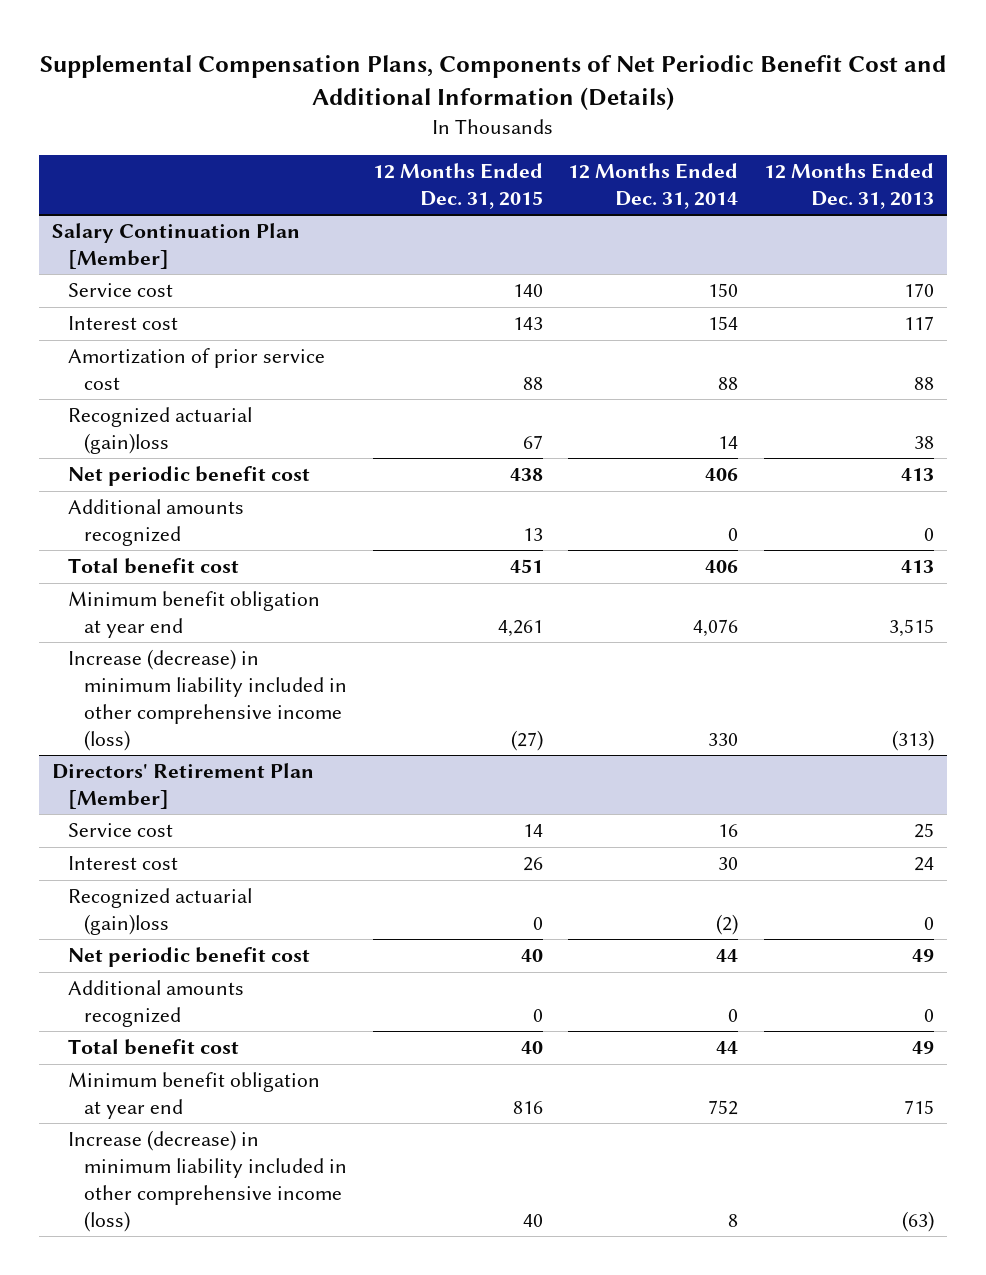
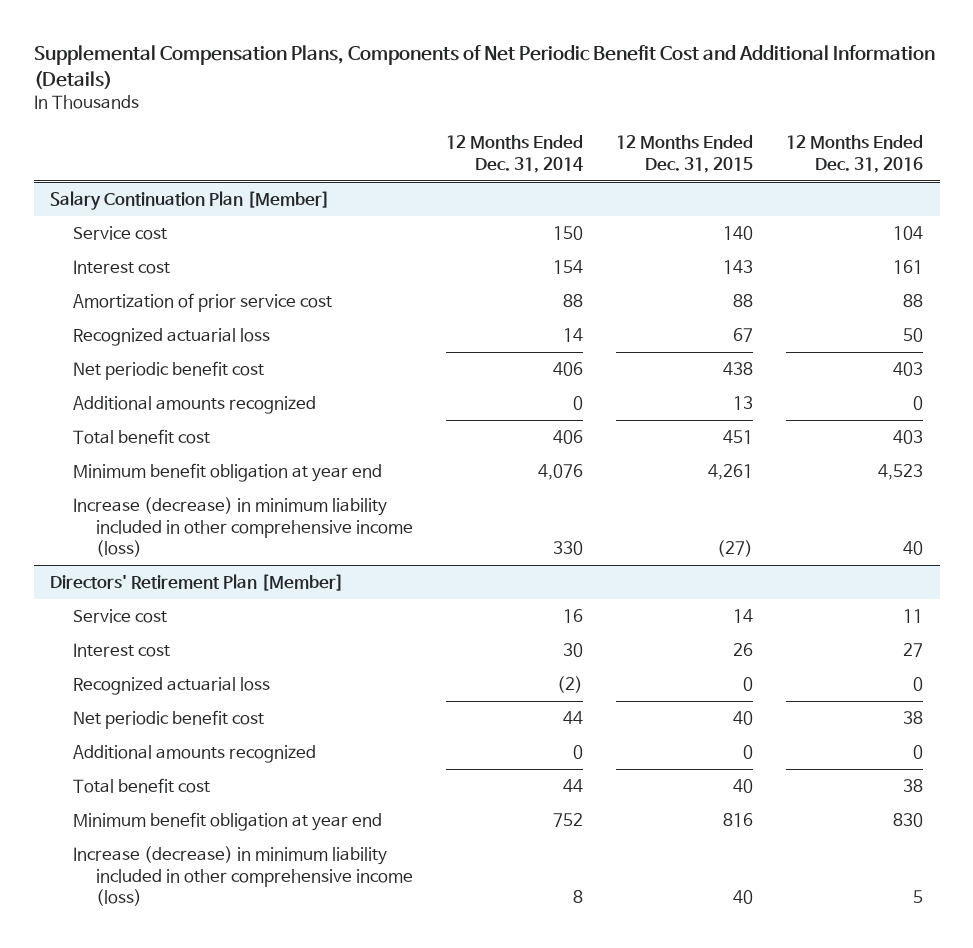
[763,163,934,210] 12 Months Ended Dec. 31, 2013 -> none
none -> [786,135,924,173] 12 Months Ended Dec. 31, 2016
[67,407,252,455] Recognized actuarial (gain)loss -> [72,328,270,347] Recognized actuarial loss
[67,888,252,936] Recognized actuarial (gain)loss -> [72,677,270,696] Recognized actuarial loss

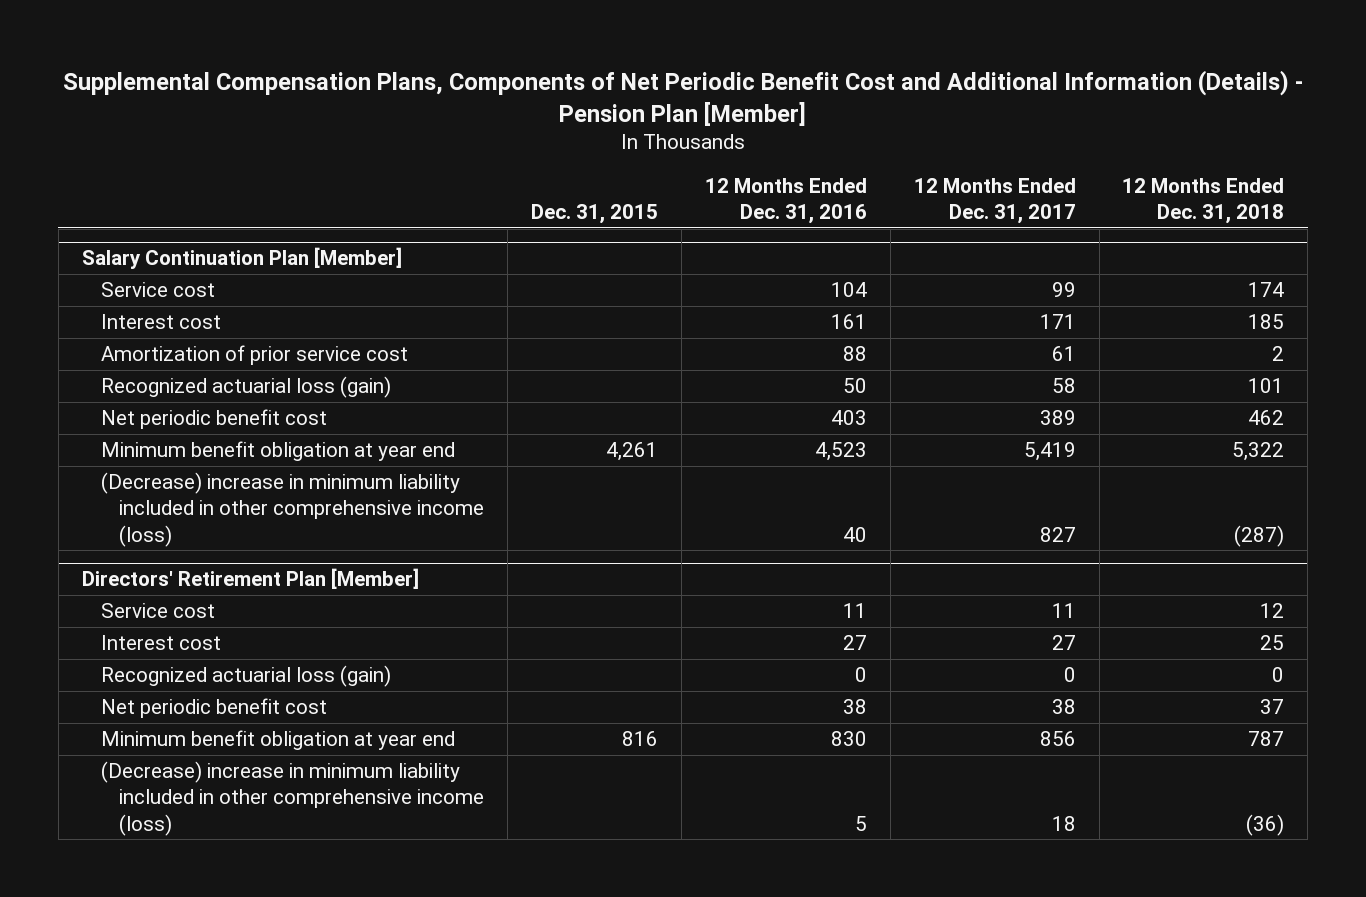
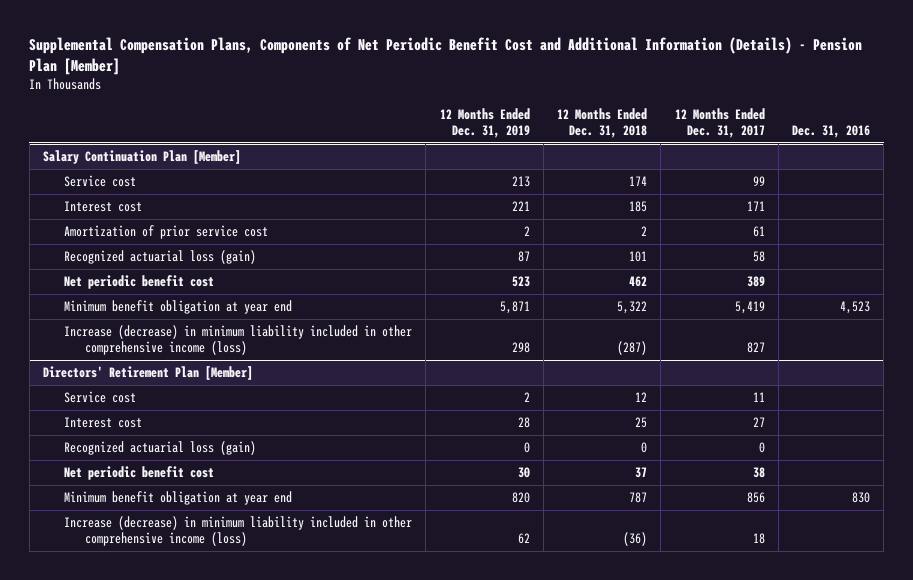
[531,204,659,225] Dec. 31, 2015 -> none
[704,177,867,225] 12 Months Ended Dec. 31, 2016 -> none
none -> [439,107,530,139] 12 Months Ended Dec. 31, 2019
none -> [792,125,871,139] Dec. 31, 2016
[100,472,485,547] (Decrease) increase in minimum liability included in other comprehensive income (loss) -> [64,325,413,356] Increase (decrease) in minimum liability included in other comprehensive income (loss)
[100,761,485,836] (Decrease) increase in minimum liability included in other comprehensive income (loss) -> [64,516,413,547] Increase (decrease) in minimum liability included in other comprehensive income (loss)

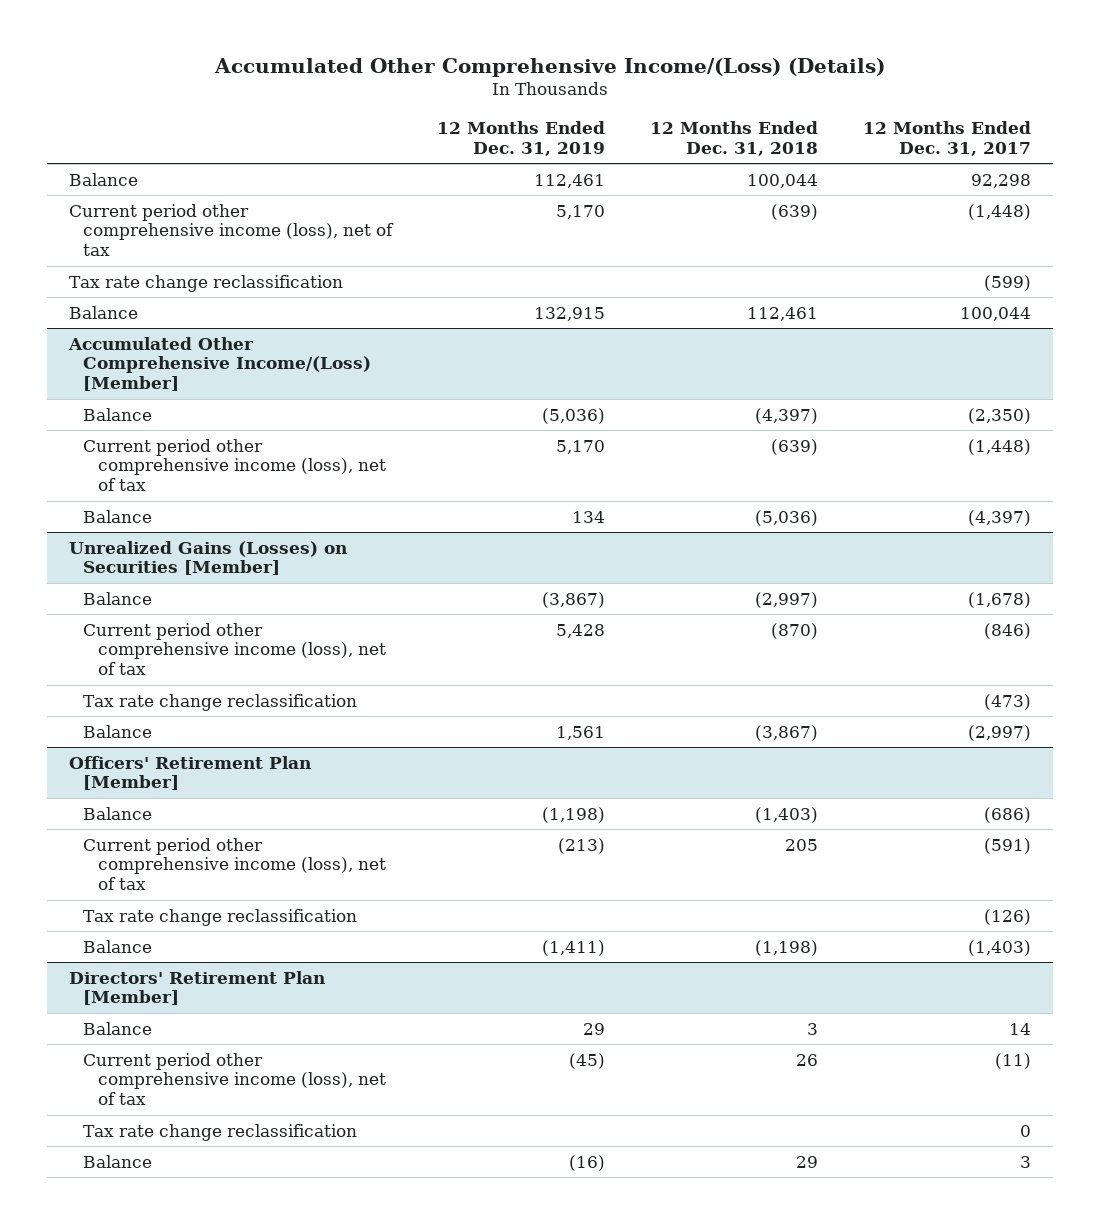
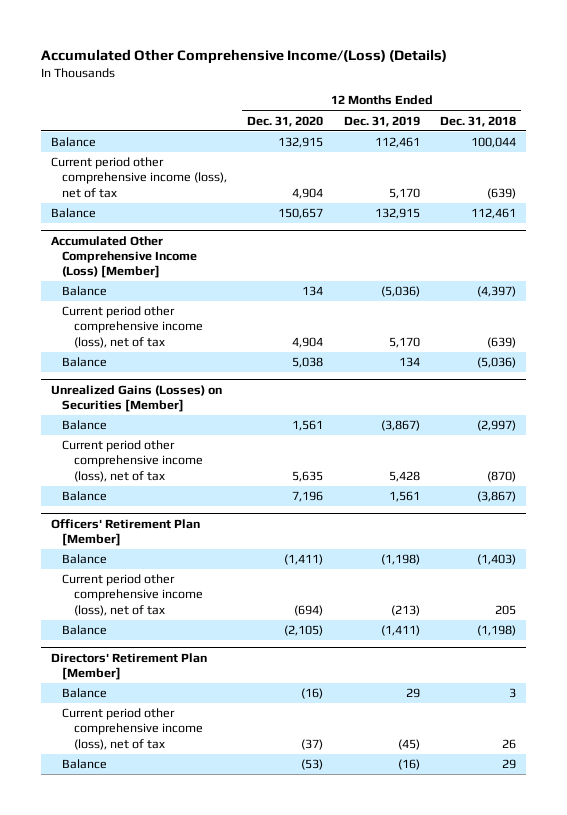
[862,121,1031,156] 12 Months Ended Dec. 31, 2017 -> none
none -> [247,115,324,127] Dec. 31, 2020
[68,274,343,292] Tax rate change reclassification -> none
[67,336,372,392] Accumulated Other Comprehensive Income/(Loss) [Member] -> [50,235,198,279] Accumulated Other Comprehensive Income (Loss) [Member]
[83,693,358,711] Tax rate change reclassification -> none
[83,908,358,926] Tax rate change reclassification -> none
[83,1123,358,1141] Tax rate change reclassification -> none

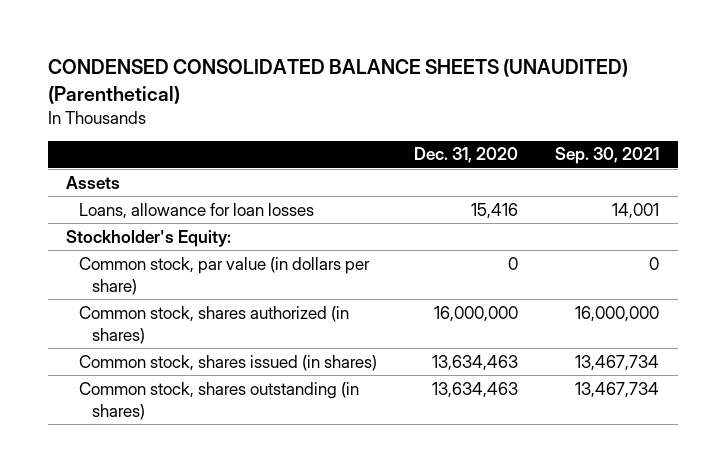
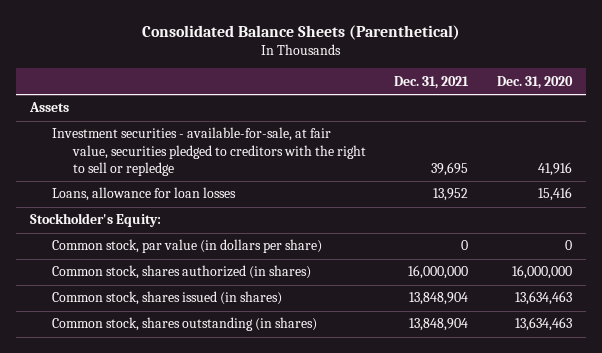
[47,59,628,104] CONDENSED CONSOLIDATED BALANCE SHEETS (UNAUDITED) (Parenthetical) -> [142,25,461,41] Consolidated Balance Sheets (Parenthetical)
[555,147,660,165] Sep. 30, 2021 -> none
none -> [394,75,470,89] Dec. 31, 2021
none -> [51,127,366,176] Investment securities - available-for-sale, at fair value, securities pledged to creditors with the right to sell or repledge

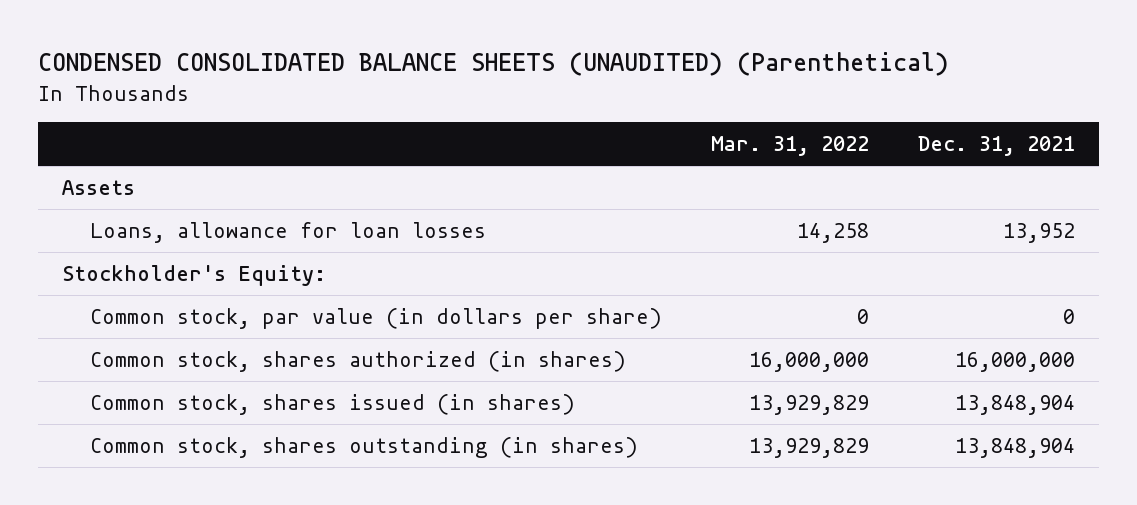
[142,25,461,41] Consolidated Balance Sheets (Parenthetical) -> [37,52,949,77] CONDENSED CONSOLIDATED BALANCE SHEETS (UNAUDITED) (Parenthetical)
[496,75,573,89] Dec. 31, 2020 -> none
none -> [710,136,869,157] Mar. 31, 2022
[51,127,366,176] Investment securities - available-for-sale, at fair value, securities pledged to creditors with the right to sell or repledge -> none

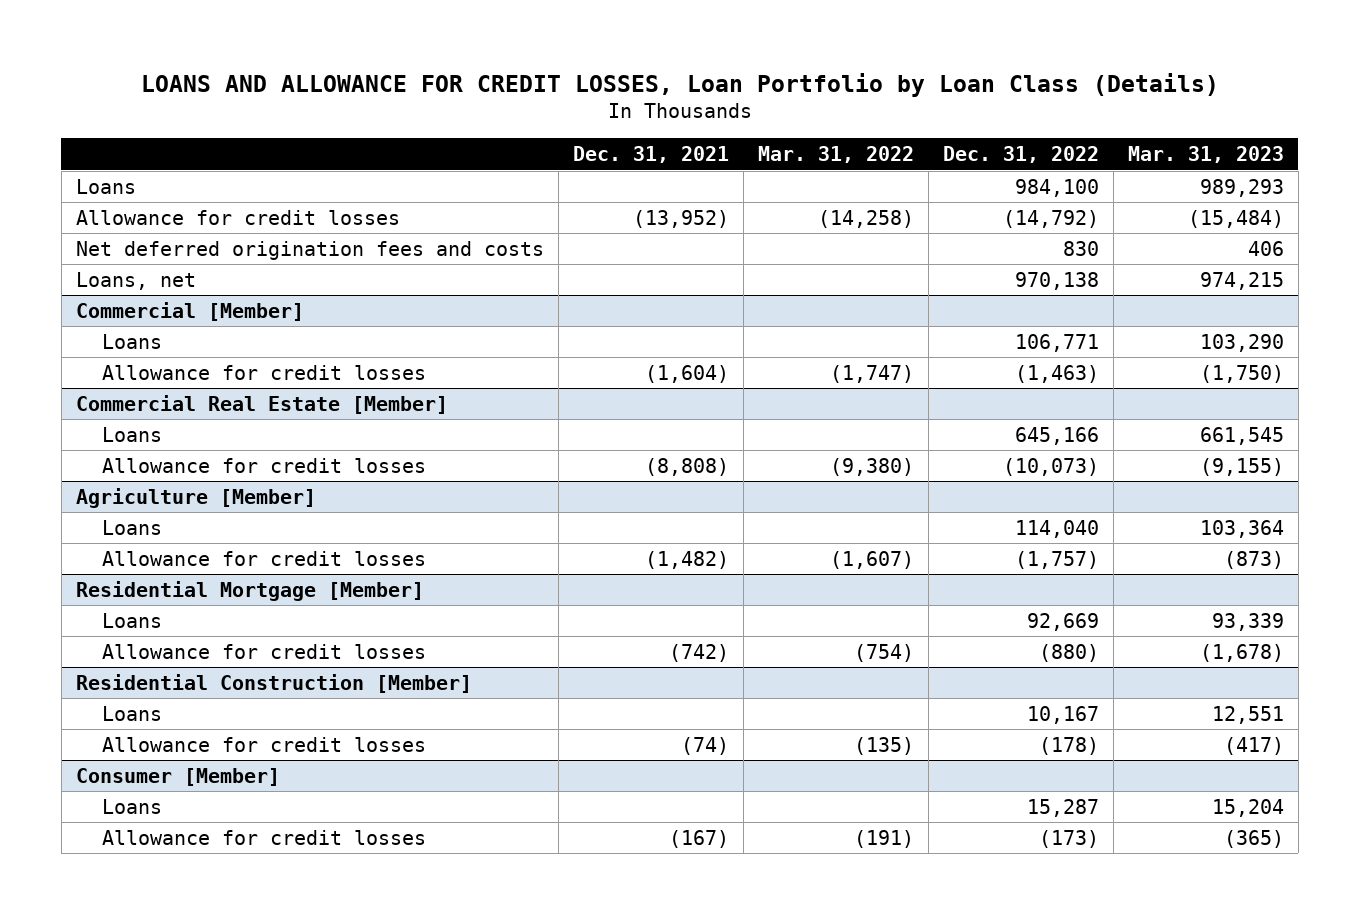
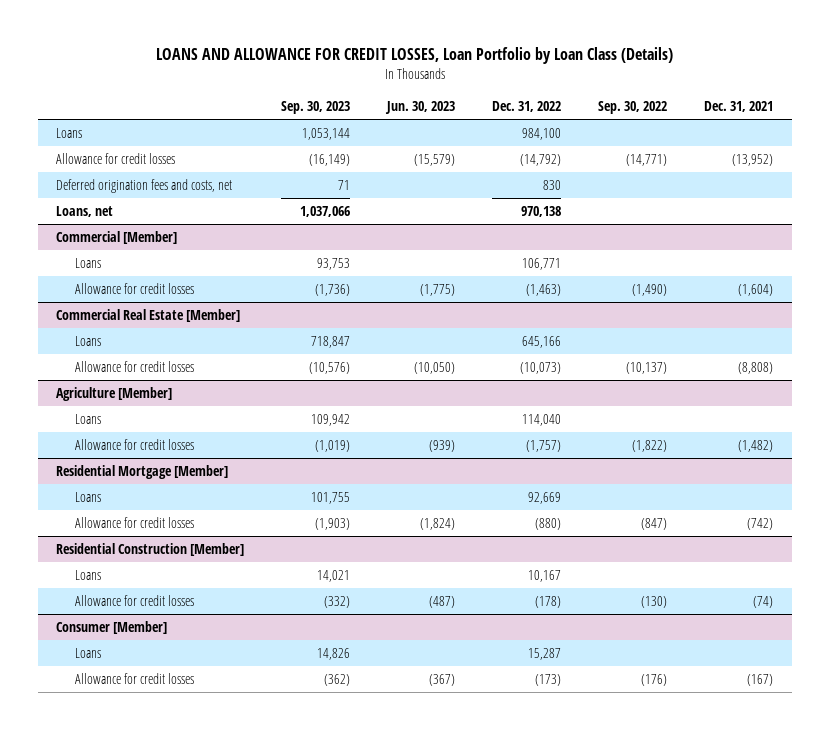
[757,146,914,164] Mar. 31, 2022 -> none
[1127,146,1284,164] Mar. 31, 2023 -> none
none -> [281,100,351,114] Sep. 30, 2023
none -> [385,100,456,114] Jun. 30, 2023
none -> [598,100,668,114] Sep. 30, 2022
[75,240,544,260] Net deferred origination fees and costs -> [56,179,233,194] Deferred origination fees and costs, net

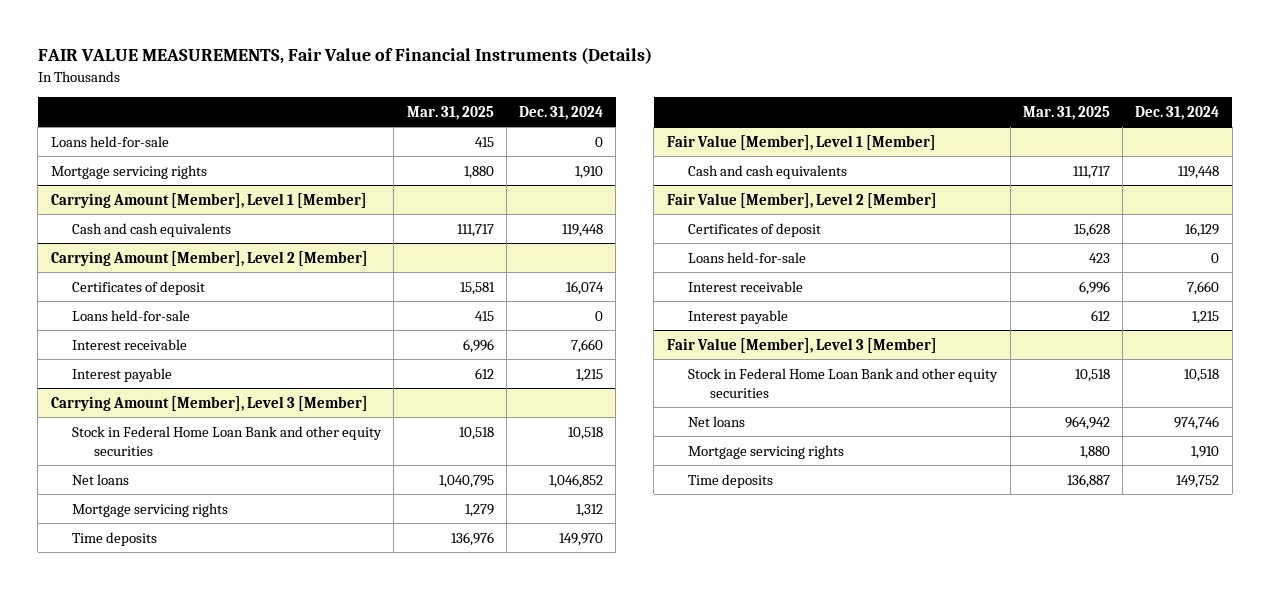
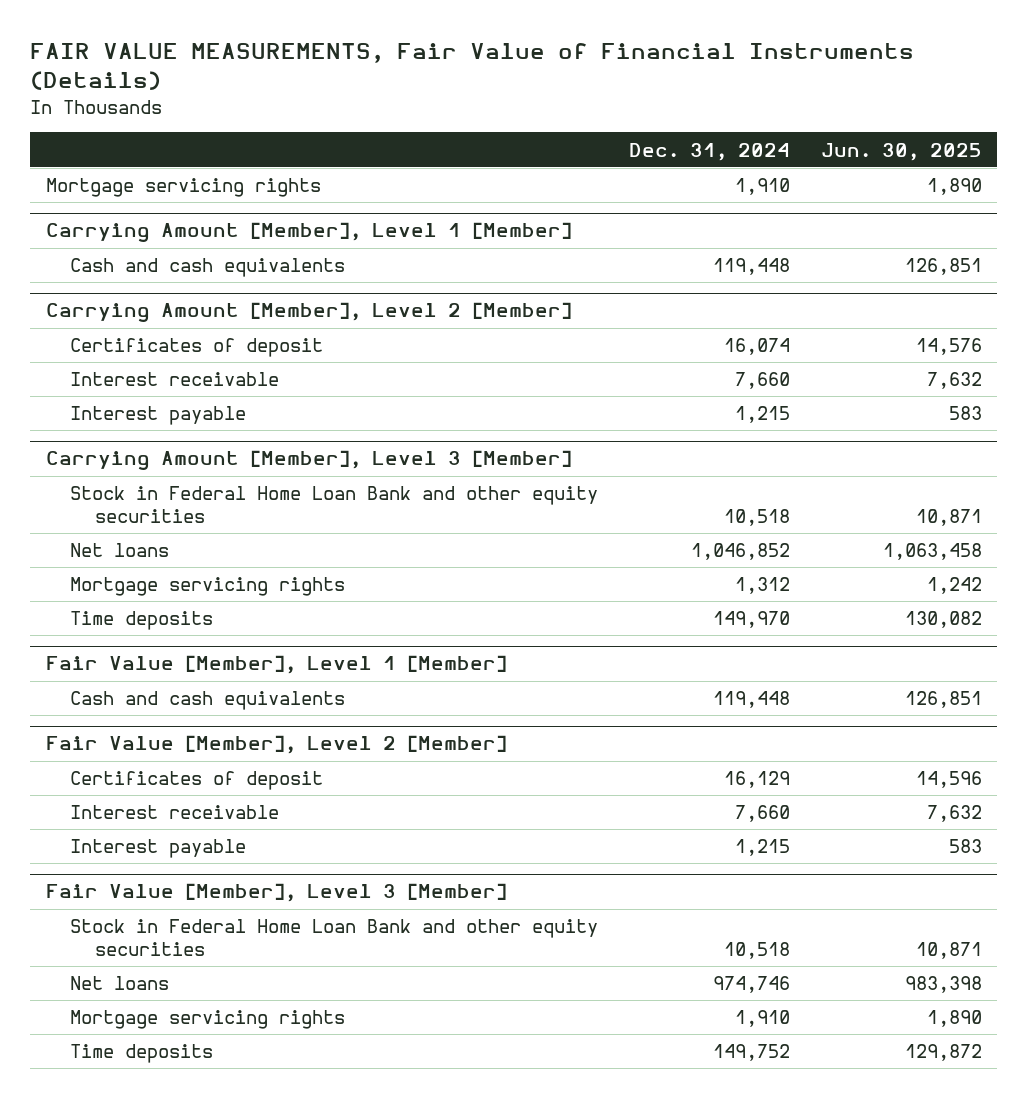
[406,105,494,120] Mar. 31, 2025 -> none
none -> [820,142,982,161] Jun. 30, 2025
[50,135,169,147] Loans held-for-sale -> none
[72,309,191,321] Loans held-for-sale -> none
[688,251,807,263] Loans held-for-sale -> none

